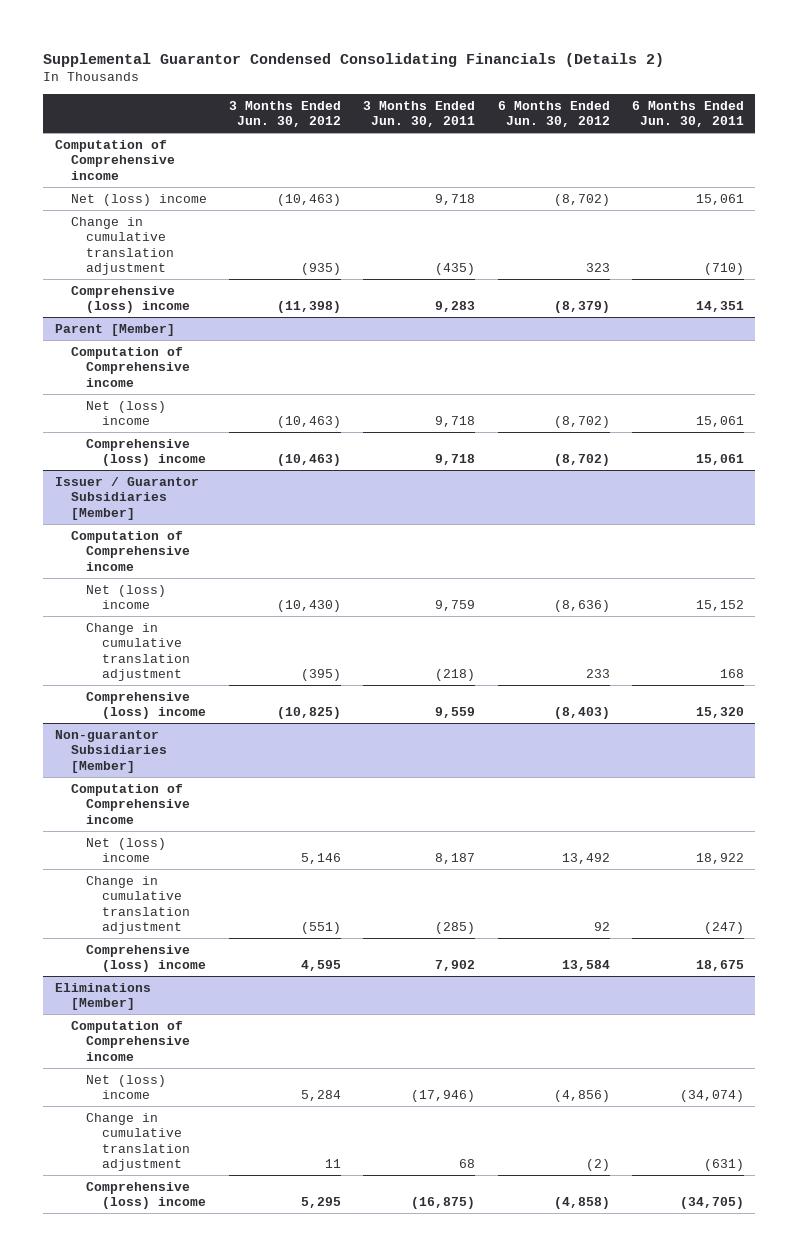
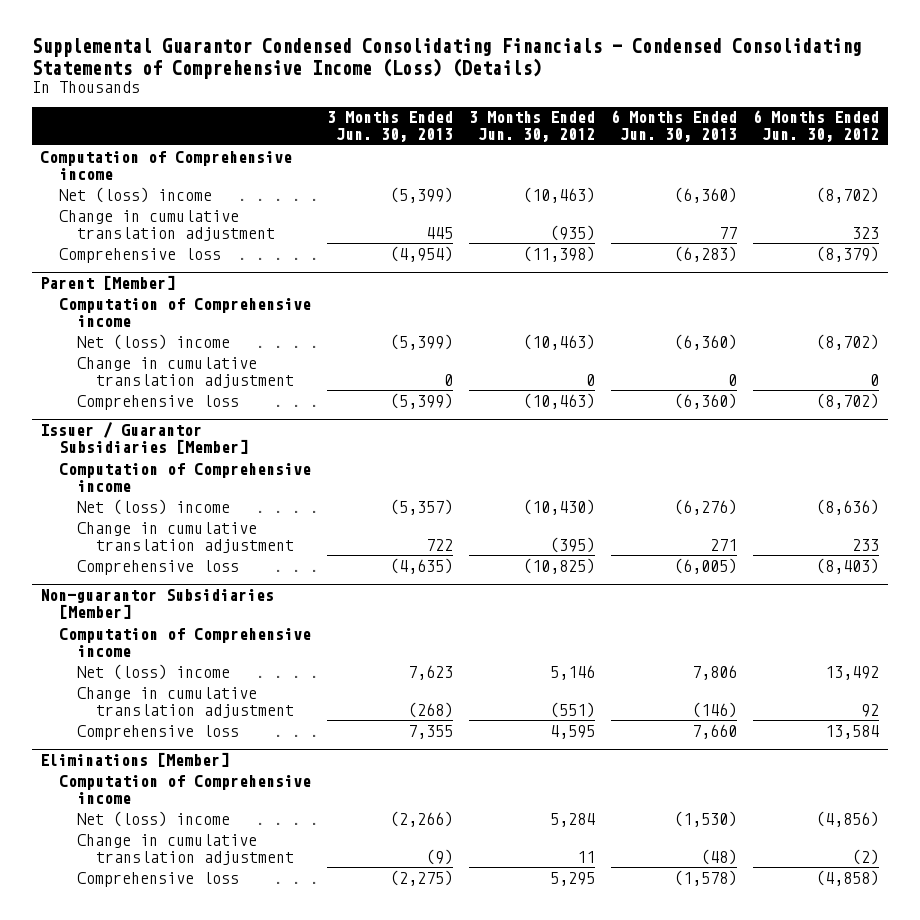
[43,52,665,67] Supplemental Guarantor Condensed Consolidating Financials (Details 2) -> [32,38,863,79] Supplemental Guarantor Condensed Consolidating Financials - Condensed Consolidating Statements of Comprehensive Income (Loss) (Details)
[363,100,476,128] 3 Months Ended Jun. 30, 2011 -> none
[632,100,745,128] 6 Months Ended Jun. 30, 2011 -> none
none -> [326,111,453,143] 3 Months Ended Jun. 30, 2013
none -> [611,110,738,143] 6 Months Ended Jun. 30, 2013
[70,285,191,314] Comprehensive (loss) income -> [58,247,221,263] Comprehensive loss
none -> [77,356,294,388] Change in cumulative translation adjustment
[86,438,207,467] Comprehensive (loss) income -> [77,394,240,410] Comprehensive loss
[86,691,207,720] Comprehensive (loss) income -> [77,559,240,575] Comprehensive loss
[86,944,207,973] Comprehensive (loss) income -> [77,724,240,740] Comprehensive loss
[86,1181,207,1210] Comprehensive (loss) income -> [77,871,240,887] Comprehensive loss

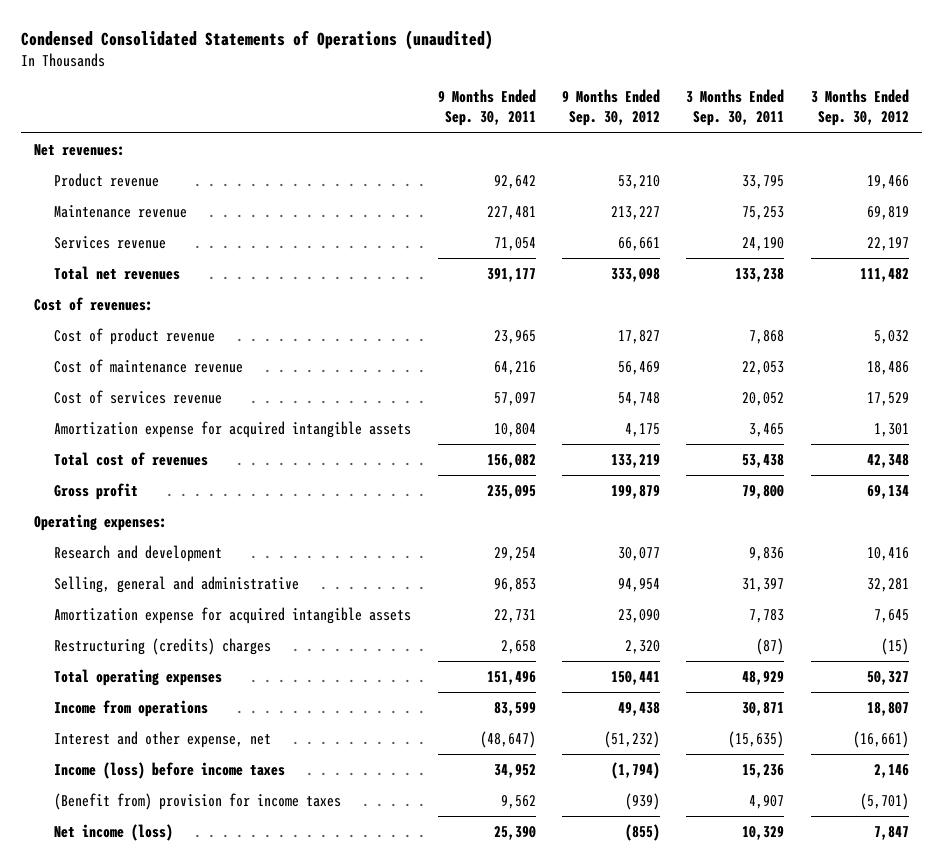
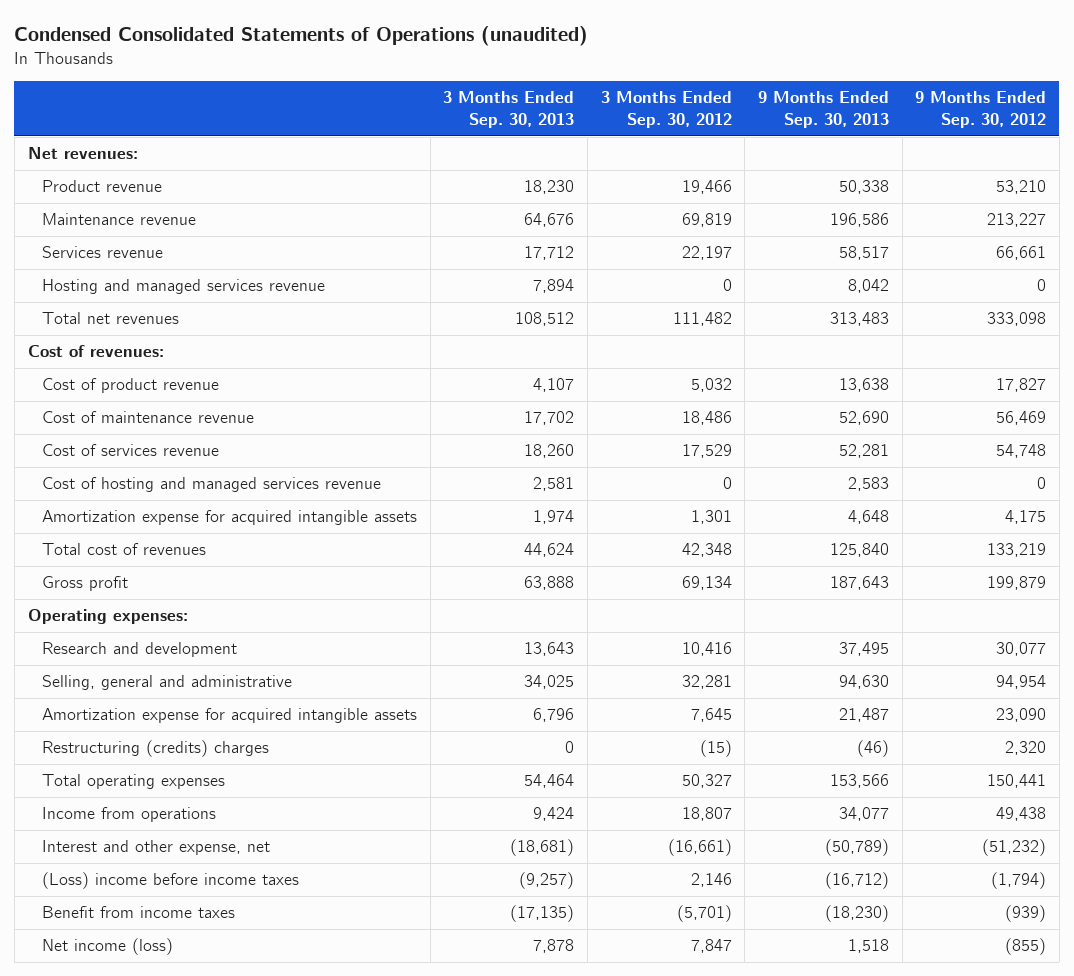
[437,89,536,127] 9 Months Ended Sep. 30, 2011 -> none
[686,89,785,127] 3 Months Ended Sep. 30, 2011 -> none
none -> [443,91,575,128] 3 Months Ended Sep. 30, 2013
none -> [757,91,889,128] 9 Months Ended Sep. 30, 2013
none -> [42,279,326,295] Hosting and managed services revenue
none -> [42,477,382,493] Cost of hosting and managed services revenue
[54,762,286,780] Income (loss) before income taxes -> [42,872,300,890] (Loss) income before income taxes
[54,793,342,811] (Benefit from) provision for income taxes -> [42,906,236,919] Benefit from income taxes

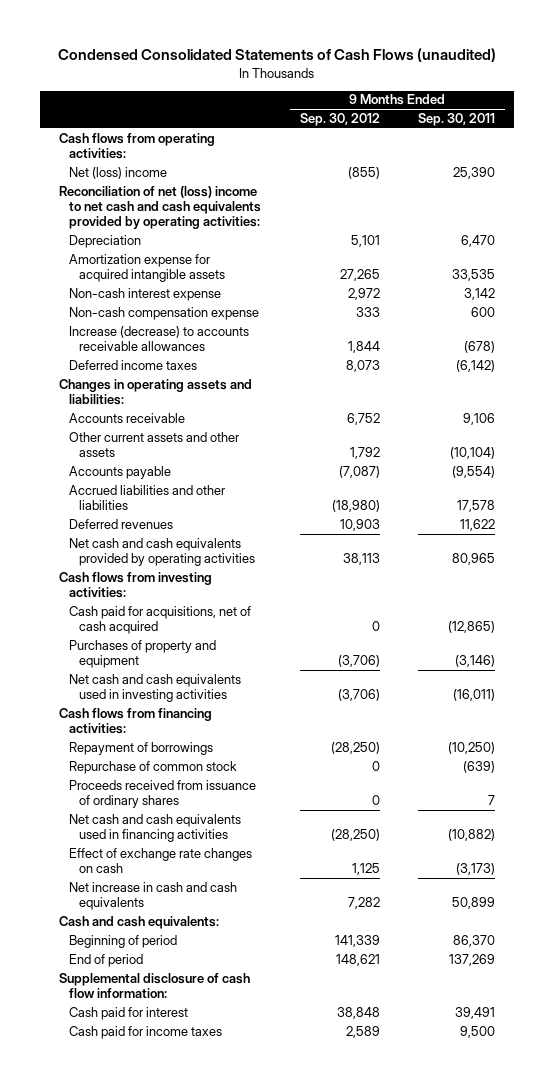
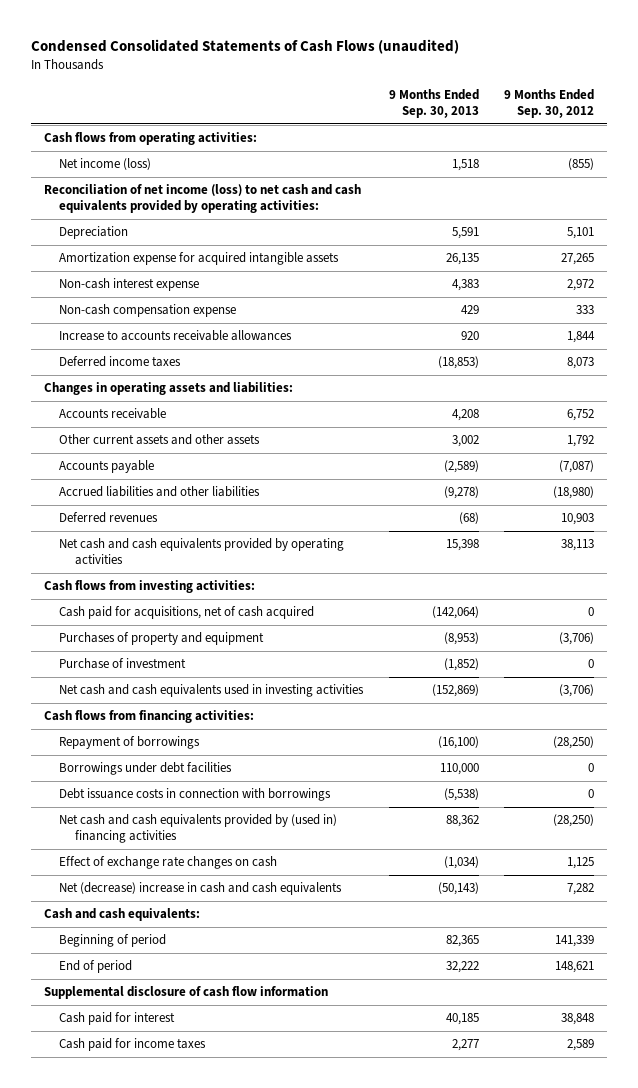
[418,113,496,127] Sep. 30, 2011 -> none
none -> [388,89,479,119] 9 Months Ended Sep. 30, 2013
[69,166,168,179] Net (loss) income -> [59,158,152,171] Net income (loss)
[59,185,262,230] Reconciliation of net (loss) income to net cash and cash equivalents provided by operating activities: -> [44,184,362,214] Reconciliation of net income (loss) to net cash and cash equivalents provided by operating activities:
[69,325,250,352] Increase (decrease) to accounts receivable allowances -> [59,330,293,342] Increase to accounts receivable allowances
none -> [59,658,187,670] Purchase of investment
[69,760,238,774] Repurchase of common stock -> none
[69,779,257,809] Proceeds received from issuance of ordinary shares -> none
none -> [59,762,233,776] Borrowings under debt facilities
none -> [59,788,332,802] Debt issuance costs in connection with borrowings
[69,813,242,843] Net cash and cash equivalents used in financing activities -> [59,814,338,844] Net cash and cash equivalents provided by (used in) financing activities
[69,881,238,911] Net increase in cash and cash equivalents -> [59,882,343,896] Net (decrease) increase in cash and cash equivalents
[59,972,251,999] Supplemental disclosure of cash flow information: -> [44,986,329,1000] Supplemental disclosure of cash flow information

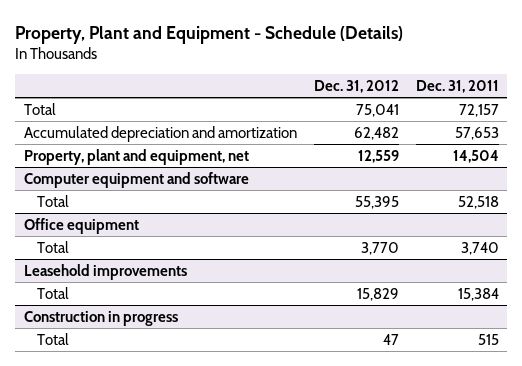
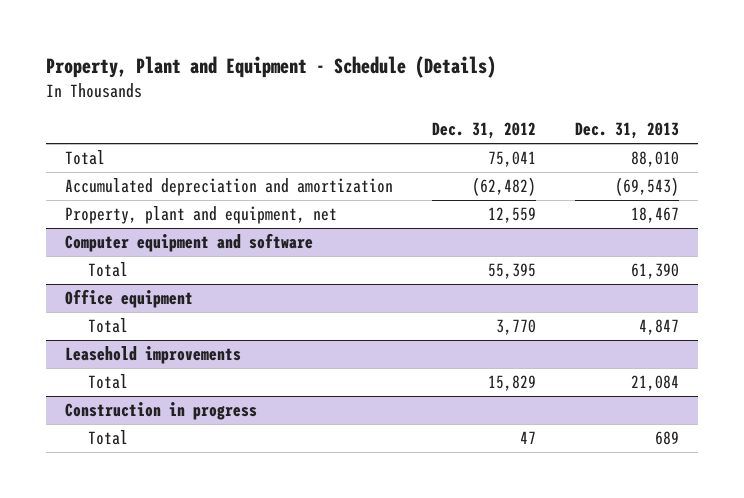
[415,80,499,94] Dec. 31, 2011 -> none
none -> [574,122,679,140] Dec. 31, 2013
[353,126,399,140] 62,482 -> [472,177,537,197] (62,482)

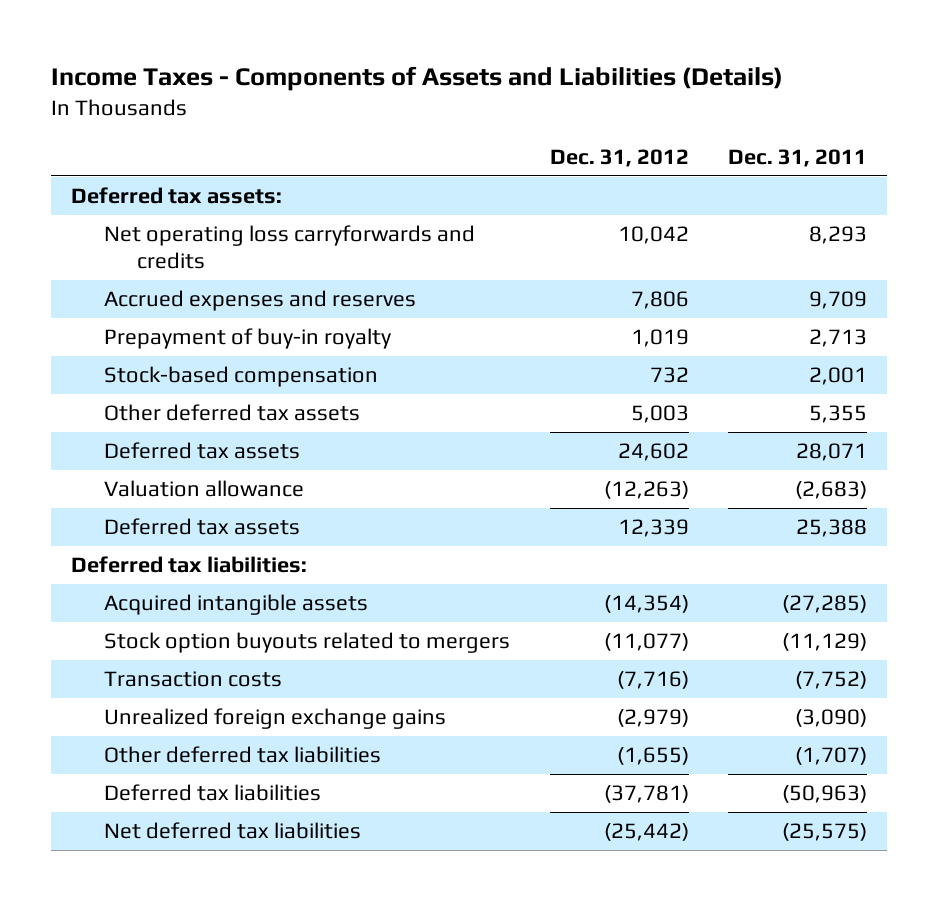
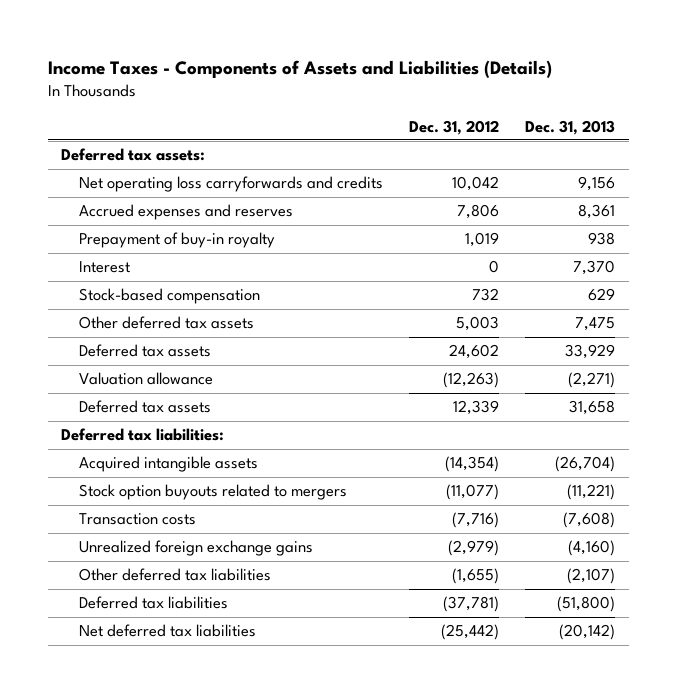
[728,148,868,167] Dec. 31, 2011 -> none
none -> [525,119,616,135] Dec. 31, 2013
none -> [78,261,130,274] Interest

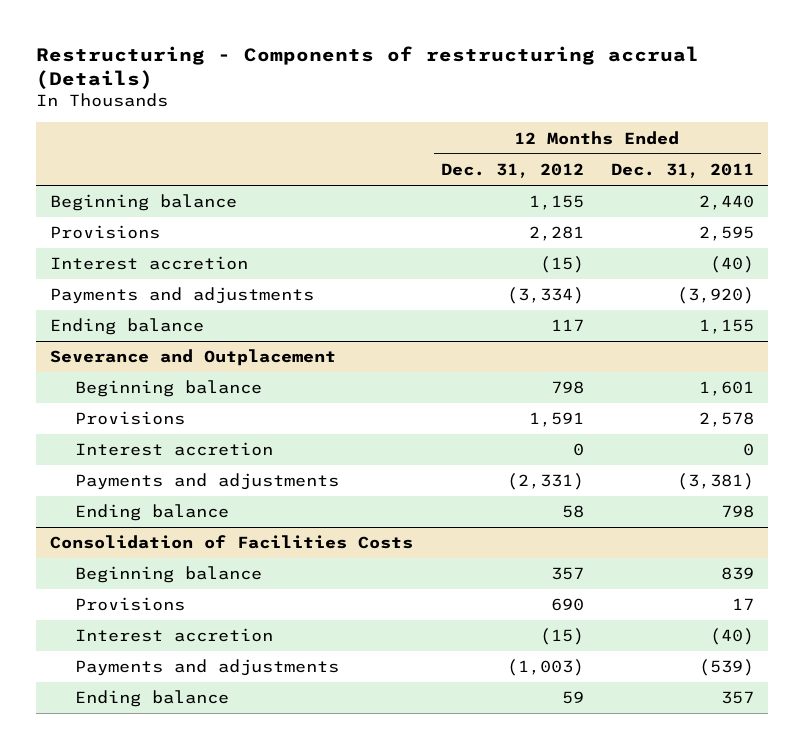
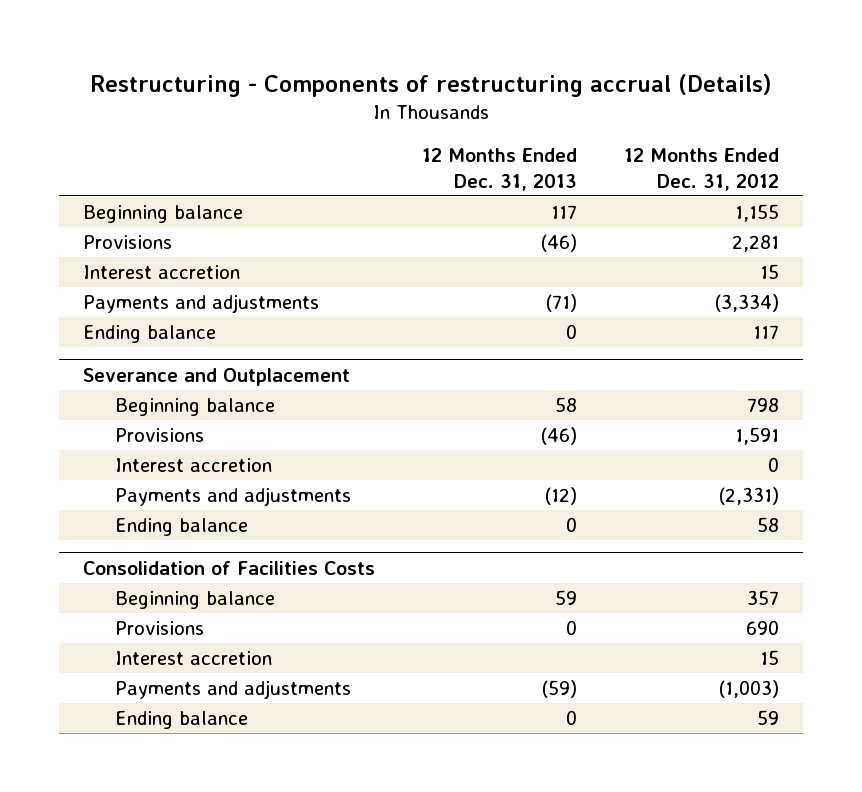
[611,162,755,178] Dec. 31, 2011 -> none
none -> [422,148,578,191] 12 Months Ended Dec. 31, 2013
[539,256,584,274] (15) -> [760,264,780,280] 15
[539,628,584,646] (15) -> [760,650,780,666] 15

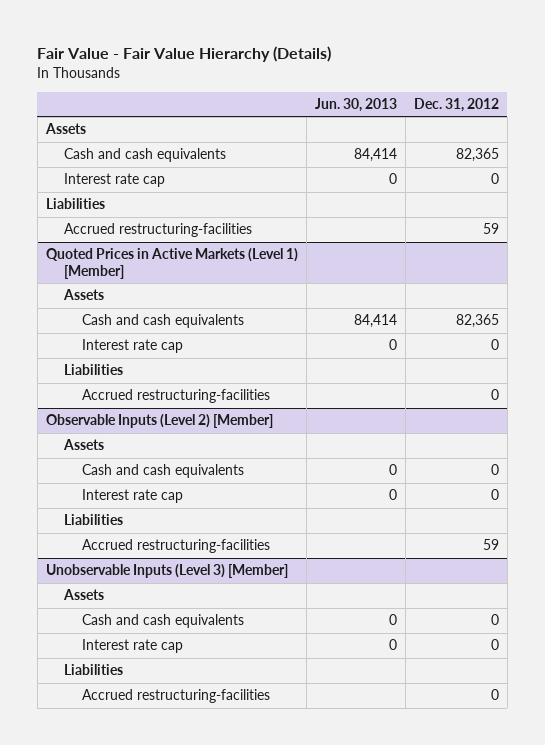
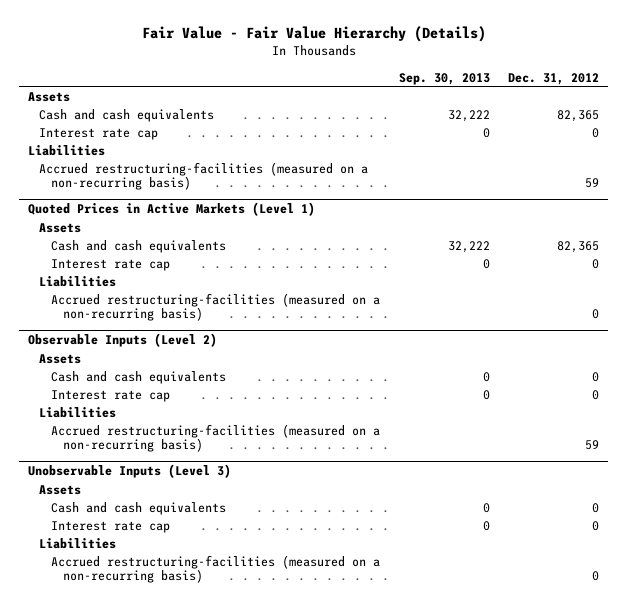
[314,98,397,113] Jun. 30, 2013 -> none
none -> [398,72,490,85] Sep. 30, 2013
[64,223,253,238] Accrued restructuring-facilities -> [39,161,369,191] Accrued restructuring-facilities (measured on a non-recurring basis)
[45,248,298,280] Quoted Prices in Active Markets (Level 1) [Member] -> [27,201,315,216] Quoted Prices in Active Markets (Level 1)
[82,389,271,404] Accrued restructuring-facilities -> [51,292,381,322] Accrued restructuring-facilities (measured on a non-recurring basis)
[45,414,273,429] Observable Inputs (Level 2) [Member] -> [27,332,217,347] Observable Inputs (Level 2)
[82,539,271,554] Accrued restructuring-facilities -> [51,423,381,453] Accrued restructuring-facilities (measured on a non-recurring basis)
[45,564,288,579] Unobservable Inputs (Level 3) [Member] -> [27,463,231,478] Unobservable Inputs (Level 3)
[82,689,271,704] Accrued restructuring-facilities -> [51,554,381,584] Accrued restructuring-facilities (measured on a non-recurring basis)

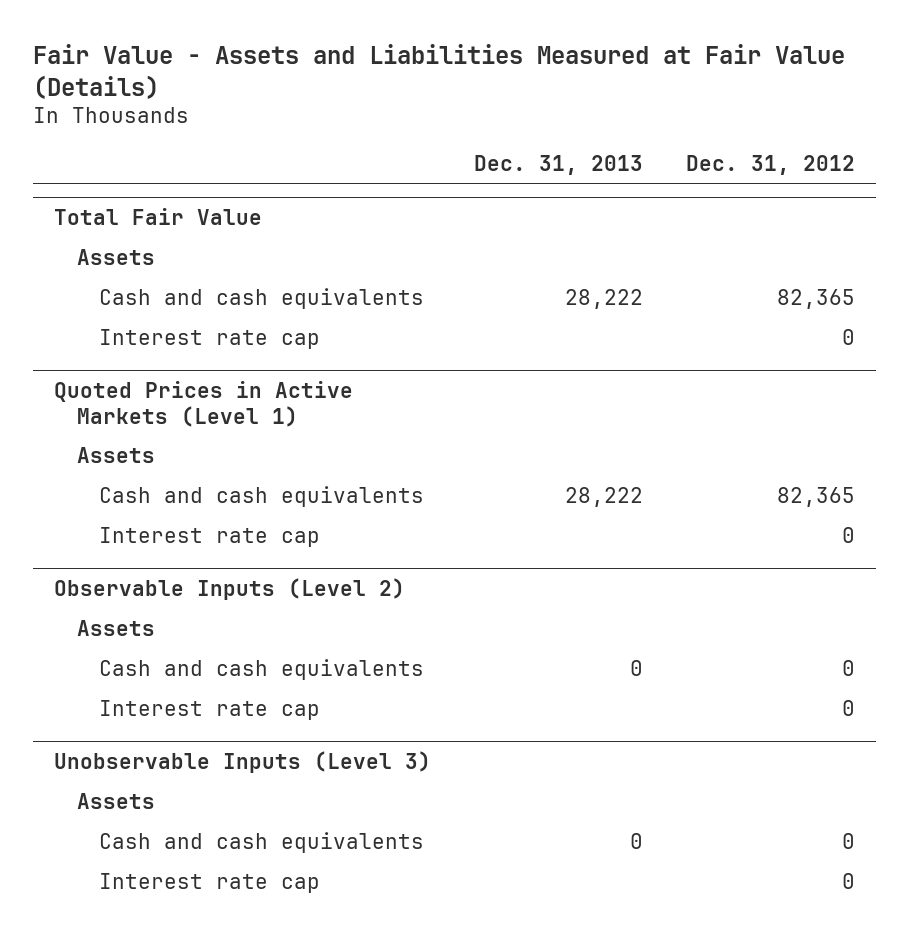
[141,26,486,43] Fair Value - Fair Value Hierarchy (Details) -> [32,44,845,99] Fair Value - Assets and Liabilities Measured at Fair Value (Details)
[398,72,490,85] Sep. 30, 2013 -> none
none -> [474,155,644,176] Dec. 31, 2013
none -> [54,208,263,226] Total Fair Value
[27,144,105,156] Liabilities -> none
[39,161,369,191] Accrued restructuring-facilities (measured on a non-recurring basis) -> none
[39,275,117,287] Liabilities -> none
[51,292,381,322] Accrued restructuring-facilities (measured on a non-recurring basis) -> none
[39,406,117,418] Liabilities -> none
[51,423,381,453] Accrued restructuring-facilities (measured on a non-recurring basis) -> none
[39,537,117,549] Liabilities -> none
[51,554,381,584] Accrued restructuring-facilities (measured on a non-recurring basis) -> none

